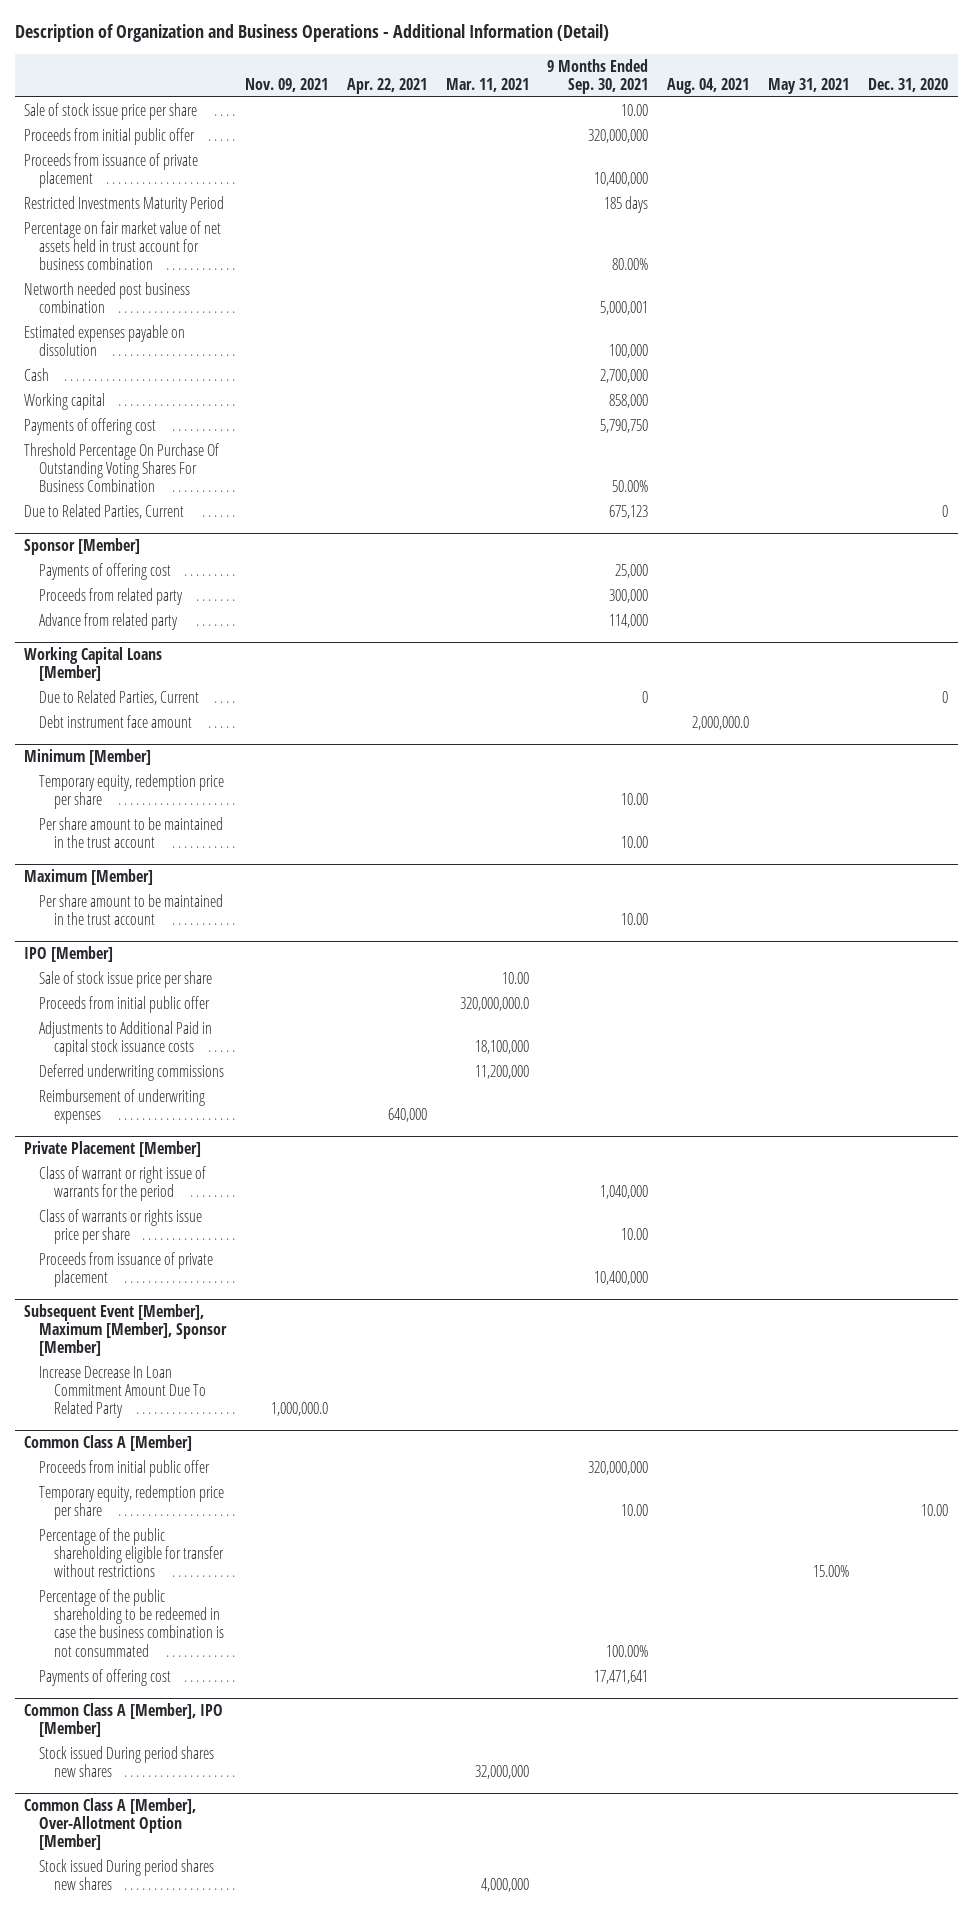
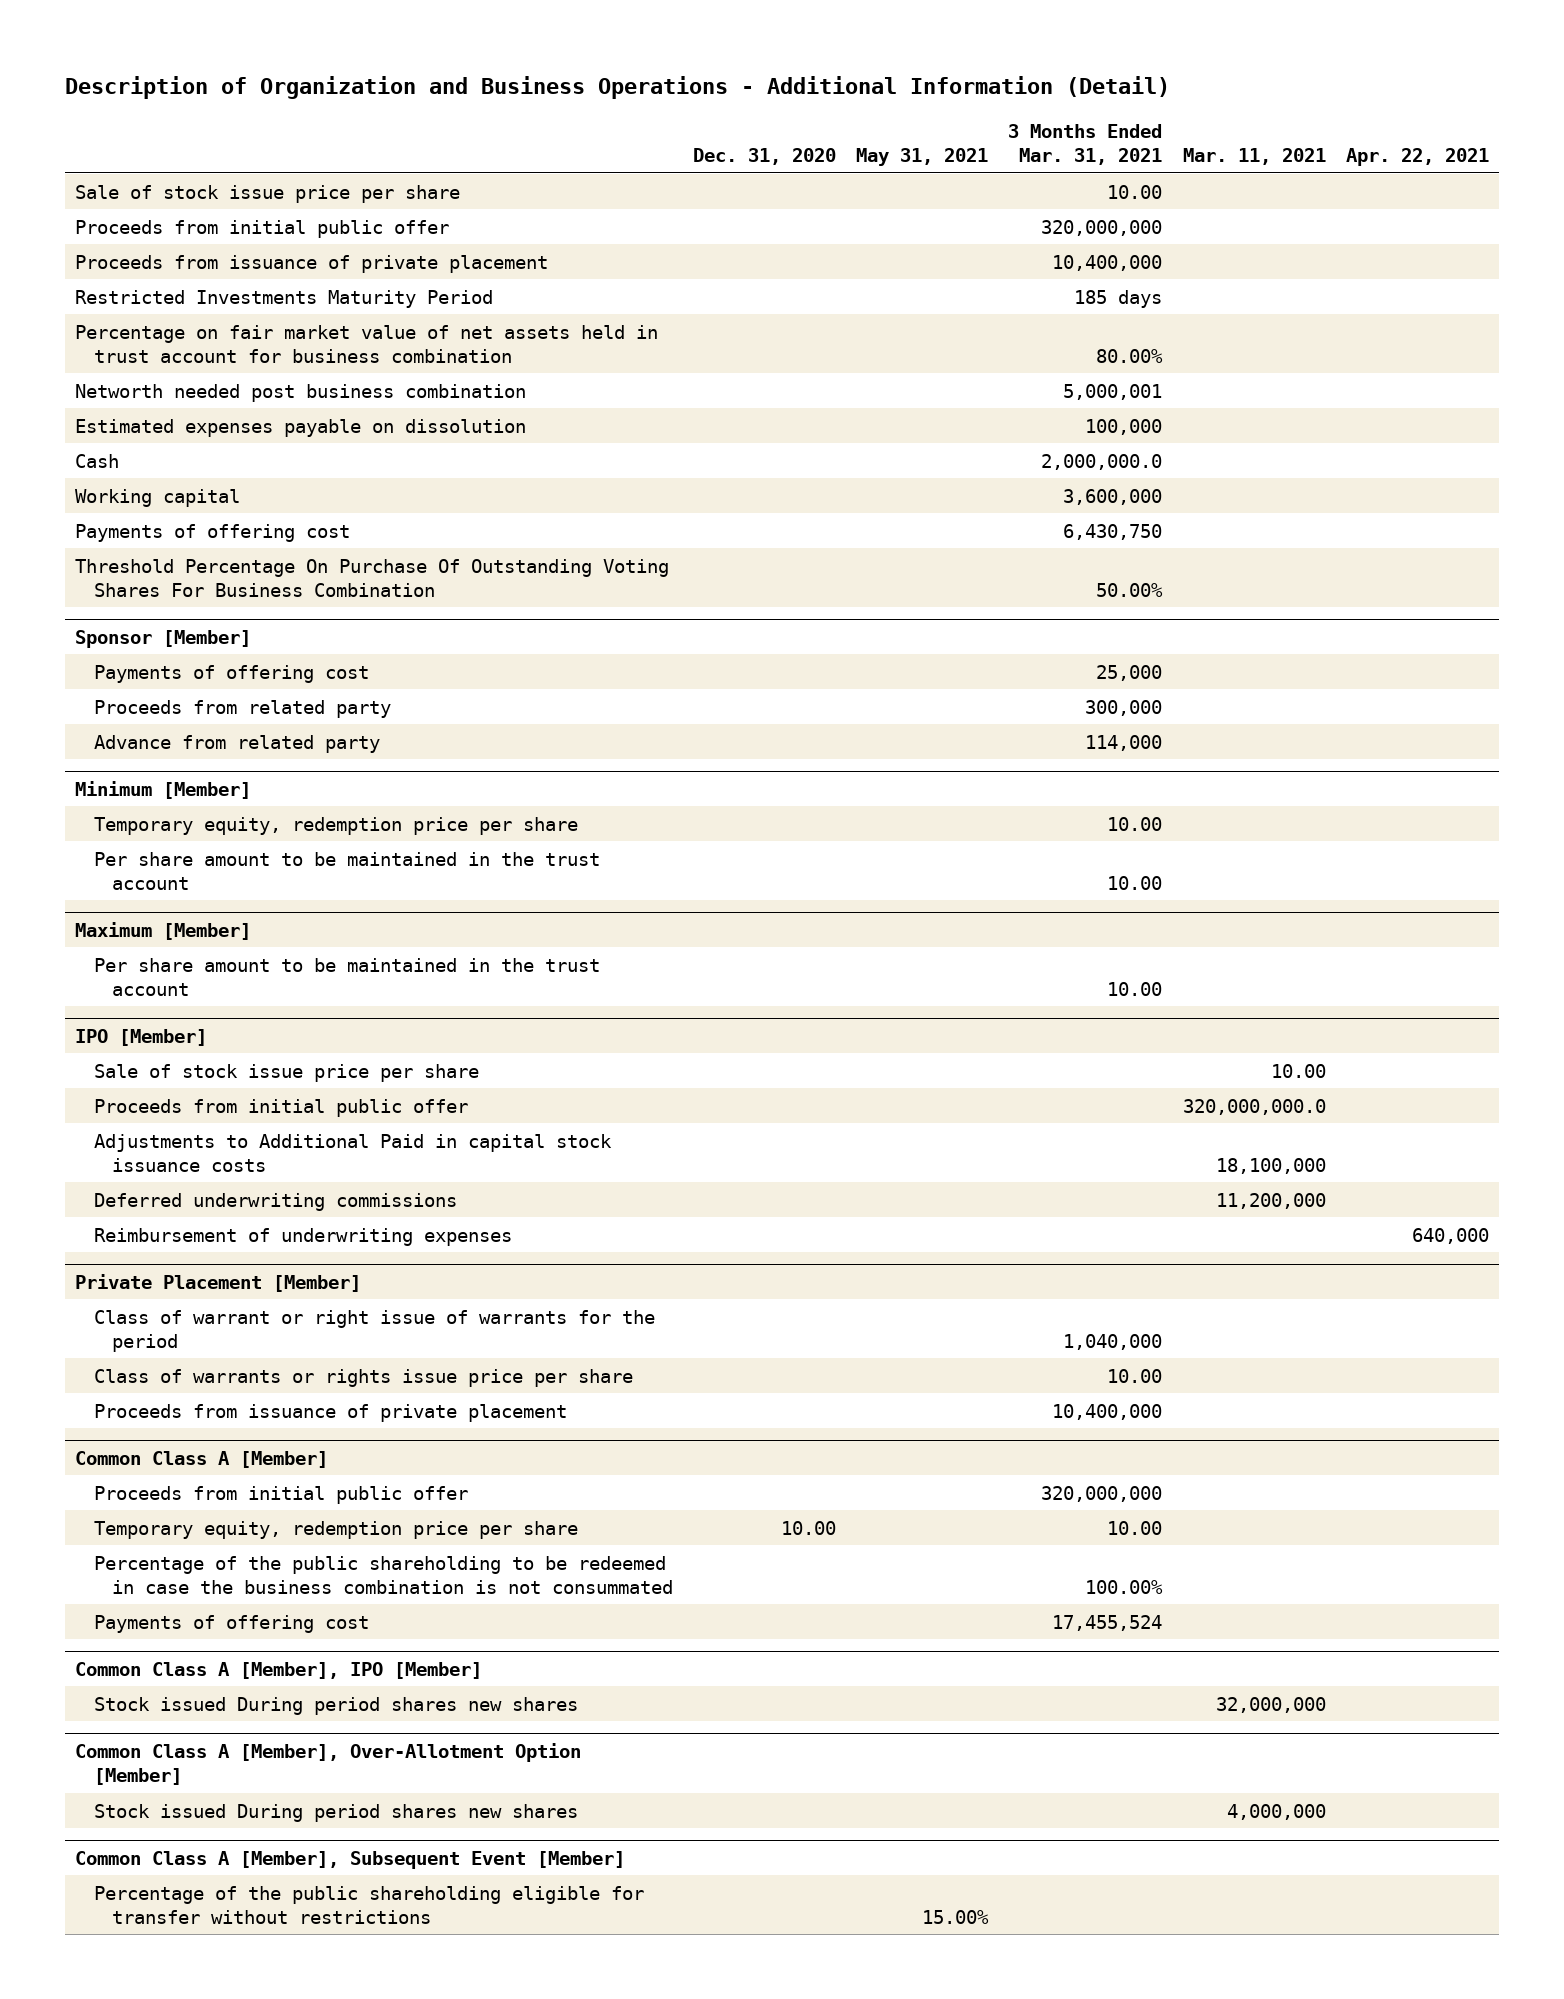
[244,77,328,92] Nov. 09, 2021 -> none
[547,58,649,94] 9 Months Ended Sep. 30, 2021 -> none
[667,77,750,94] Aug. 04, 2021 -> none
none -> [1008,124,1163,166] 3 Months Ended Mar. 31, 2021
[24,503,185,519] Due to Related Parties, Current -> none
[24,646,163,682] Working Capital Loans [Member] -> none
[39,689,200,705] Due to Related Parties, Current -> none
[39,714,193,728] Debt instrument face amount -> none
[24,1303,228,1357] Subsequent Event [Member], Maximum [Member], Sponsor [Member] -> none
[39,1365,206,1419] Increase Decrease In Loan Commitment Amount Due To Related Party -> none
[39,1527,224,1578] Percentage of the public shareholding eligible for transfer without restrictions -> none
none -> [74,1850,625,1869] Common Class A [Member], Subsequent Event [Member]
none -> [93,1885,644,1924] Percentage of the public shareholding eligible for transfer without restrictions

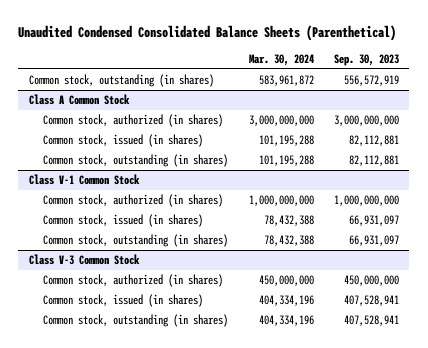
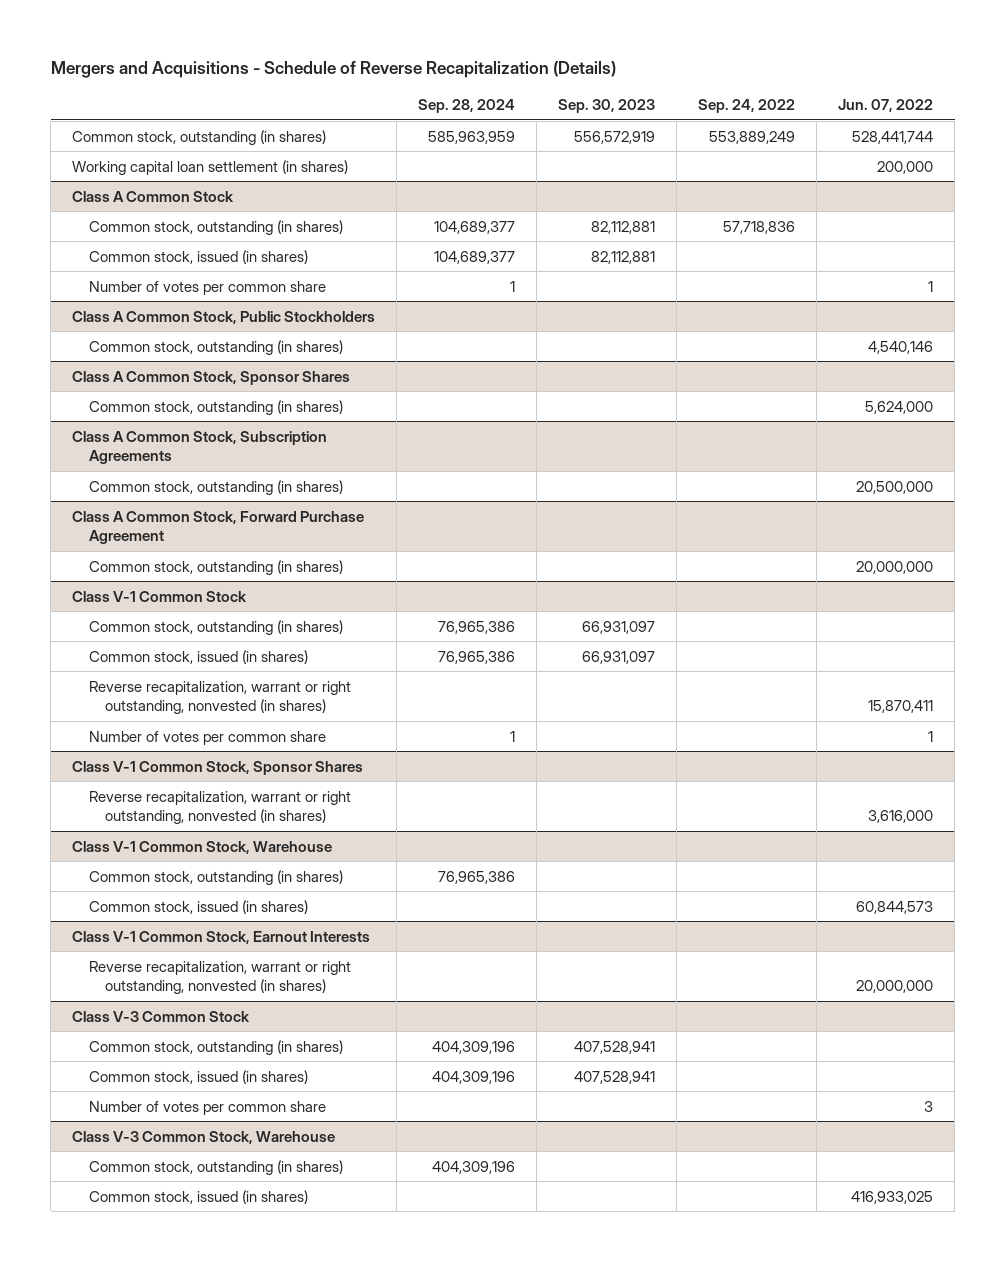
[18,25,397,42] Unaudited Condensed Consolidated Balance Sheets (Parenthetical) -> [50,61,616,79] Mergers and Acquisitions - Schedule of Reverse Recapitalization (Details)
[248,54,314,67] Mar. 30, 2024 -> none
none -> [418,98,516,113] Sep. 28, 2024
none -> [698,98,796,113] Sep. 24, 2022
none -> [838,98,934,112] Jun. 07, 2022
none -> [72,159,349,175] Working capital loan settlement (in shares)
[43,113,224,127] Common stock, authorized (in shares) -> none
[43,133,204,147] Common stock, issued (in shares) -> [88,249,308,264] Common stock, issued (in shares)
none -> [88,280,326,295] Number of votes per common share
none -> [72,310,376,324] Class A Common Stock, Public Stockholders
none -> [88,339,343,355] Common stock, outstanding (in shares)
none -> [72,370,351,385] Class A Common Stock, Sponsor Shares
none -> [88,399,343,415] Common stock, outstanding (in shares)
none -> [72,430,328,464] Class A Common Stock, Subscription Agreements
none -> [88,479,343,495] Common stock, outstanding (in shares)
none -> [72,510,365,544] Class A Common Stock, Forward Purchase Agreement
none -> [88,559,343,575] Common stock, outstanding (in shares)
[43,193,224,207] Common stock, authorized (in shares) -> none
[43,213,204,227] Common stock, issued (in shares) -> [88,649,308,664] Common stock, issued (in shares)
none -> [88,680,351,714] Reverse recapitalization, warrant or right outstanding, nonvested (in shares)
none -> [88,730,326,745] Number of votes per common share
none -> [72,760,364,775] Class V-1 Common Stock, Sponsor Shares
none -> [88,790,351,824] Reverse recapitalization, warrant or right outstanding, nonvested (in shares)
none -> [72,840,333,854] Class V-1 Common Stock, Warehouse
none -> [88,869,343,885] Common stock, outstanding (in shares)
none -> [88,899,308,914] Common stock, issued (in shares)
none -> [72,930,371,944] Class V-1 Common Stock, Earnout Interests
none -> [88,960,351,994] Reverse recapitalization, warrant or right outstanding, nonvested (in shares)
[43,273,224,287] Common stock, authorized (in shares) -> none
[43,293,204,307] Common stock, issued (in shares) -> [88,1069,308,1084] Common stock, issued (in shares)
none -> [88,1100,326,1115] Number of votes per common share
none -> [72,1130,336,1144] Class V-3 Common Stock, Warehouse
none -> [88,1159,343,1175] Common stock, outstanding (in shares)
none -> [88,1189,308,1204] Common stock, issued (in shares)

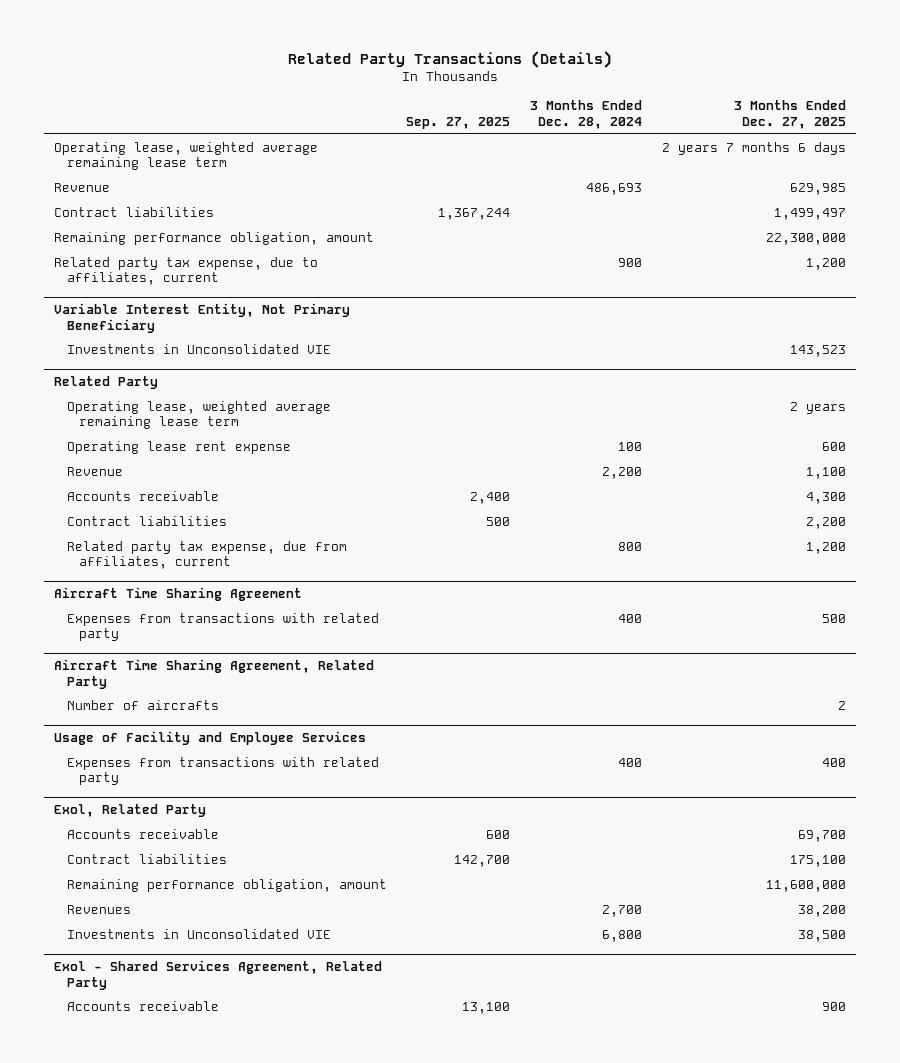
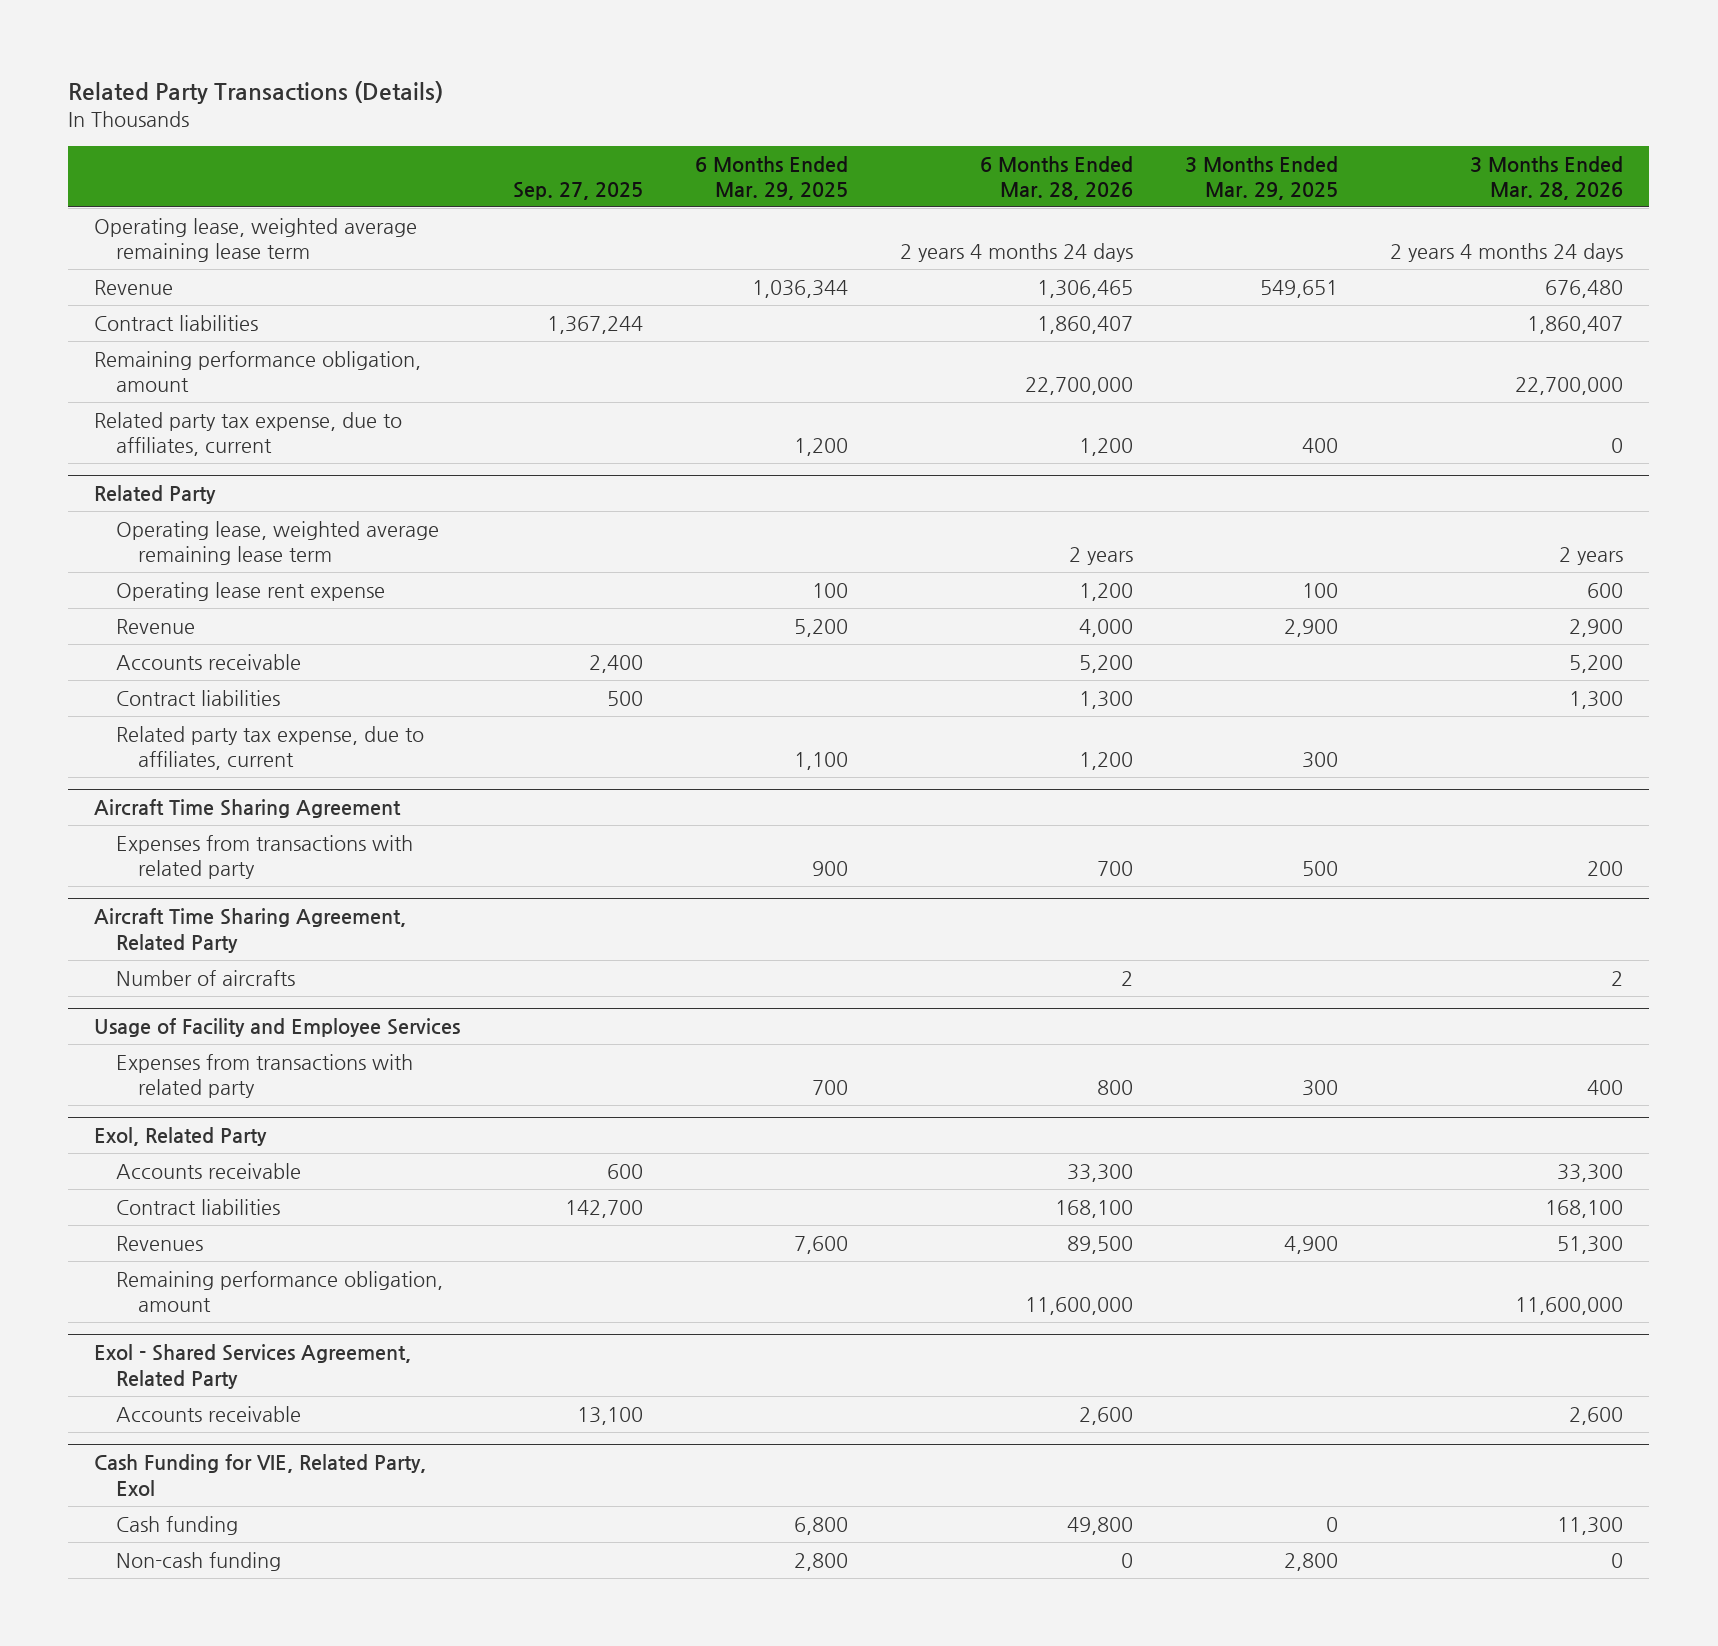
[530,100,643,129] 3 Months Ended Dec. 28, 2024 -> none
[733,100,846,129] 3 Months Ended Dec. 27, 2025 -> none
none -> [694,155,848,200] 6 Months Ended Mar. 29, 2025
none -> [979,155,1133,200] 6 Months Ended Mar. 28, 2026
none -> [1185,155,1339,200] 3 Months Ended Mar. 29, 2025
none -> [1470,155,1624,200] 3 Months Ended Mar. 28, 2026
[54,303,351,333] Variable Interest Entity, Not Primary Beneficiary -> none
[66,343,331,354] Investments in Unconsolidated VIE -> none
[66,540,347,569] Related party tax expense, due from affiliates, current -> [116,725,425,771] Related party tax expense, due to affiliates, current
[66,928,331,939] Investments in Unconsolidated VIE -> none
[66,878,387,892] Remaining performance obligation, amount -> [116,1270,444,1313] Remaining performance obligation, amount
none -> [94,1454,427,1496] Cash Funding for VIE, Related Party, Exol
none -> [116,1515,239,1535] Cash funding
none -> [116,1551,282,1571] Non-cash funding

